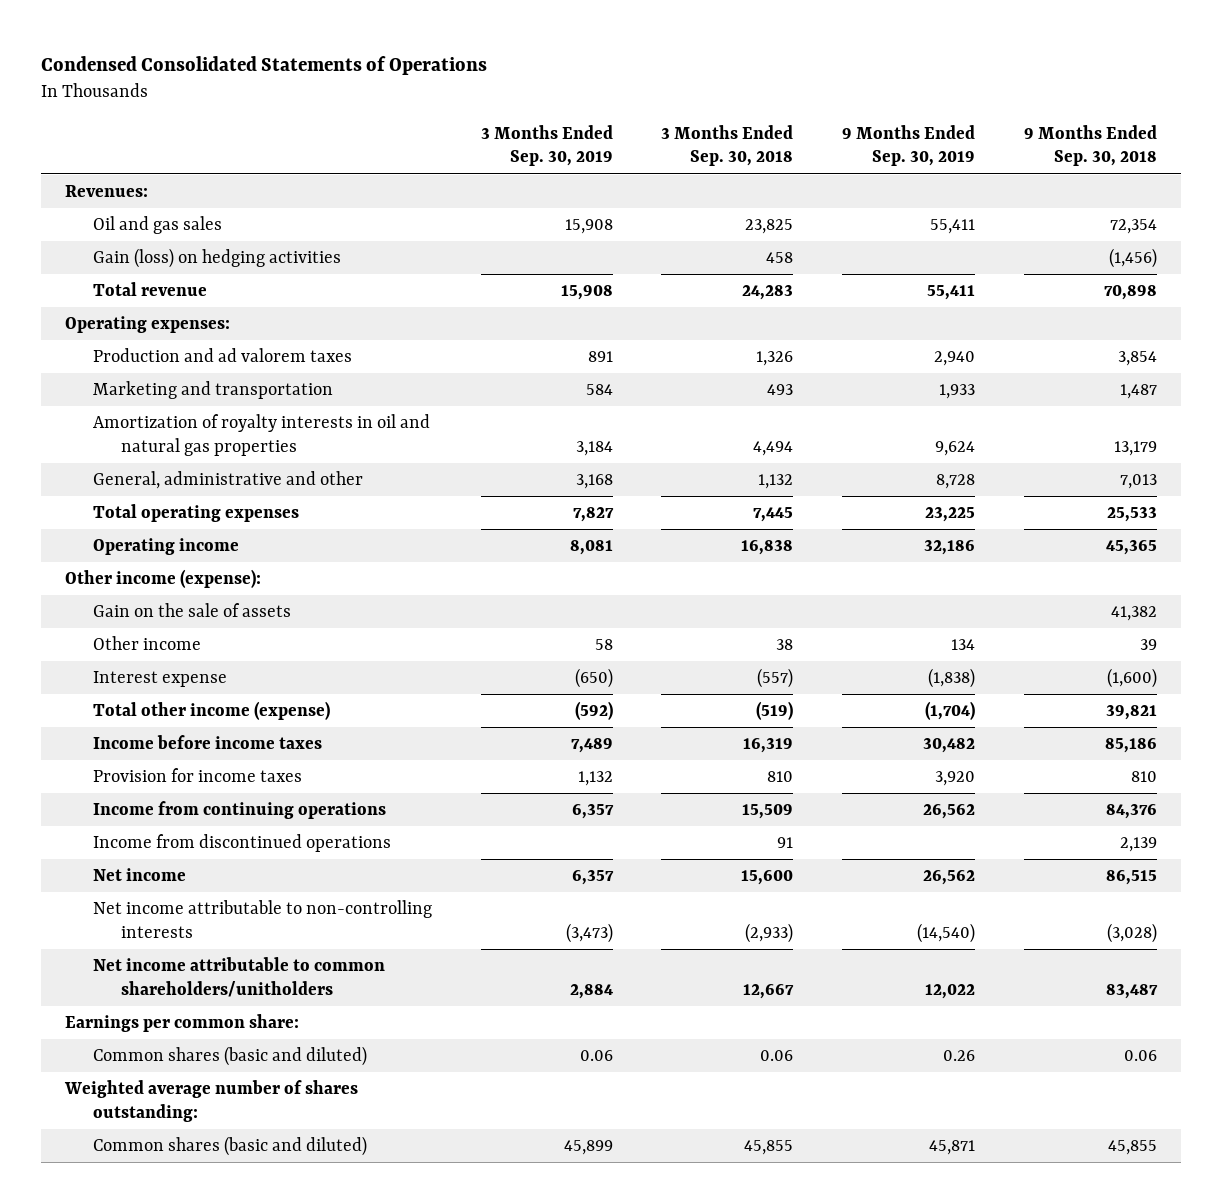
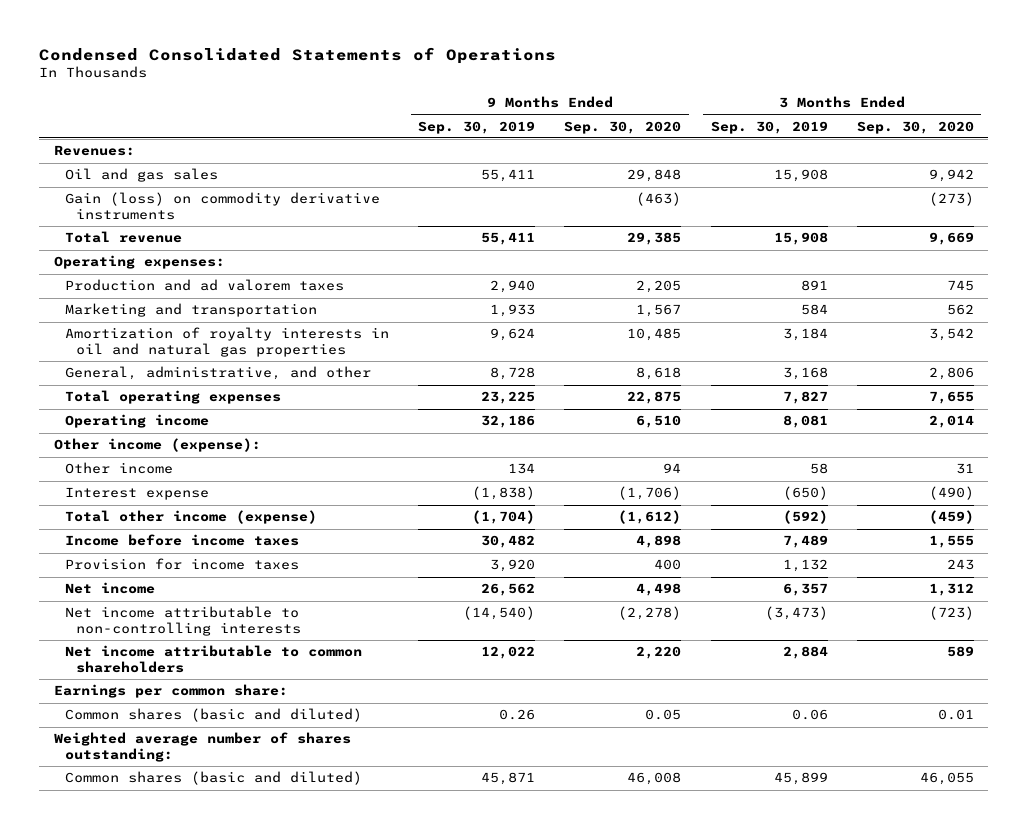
[661,124,794,167] 3 Months Ended Sep. 30, 2018 -> none
[1023,124,1157,167] 9 Months Ended Sep. 30, 2018 -> none
none -> [564,120,682,134] Sep. 30, 2020
none -> [856,120,974,134] Sep. 30, 2020
[93,248,342,269] Gain (loss) on hedging activities -> none
none -> [64,192,380,221] Gain (loss) on commodity derivative instruments
[93,471,364,490] General, administrative and other -> [64,366,371,381] General, administrative, and other
[93,603,292,618] Gain on the sale of assets -> none
[93,801,387,820] Income from continuing operations -> none
[93,834,392,853] Income from discontinued operations -> none
[93,957,386,997] Net income attributable to common shareholders/unitholders -> [64,645,362,674] Net income attributable to common shareholders

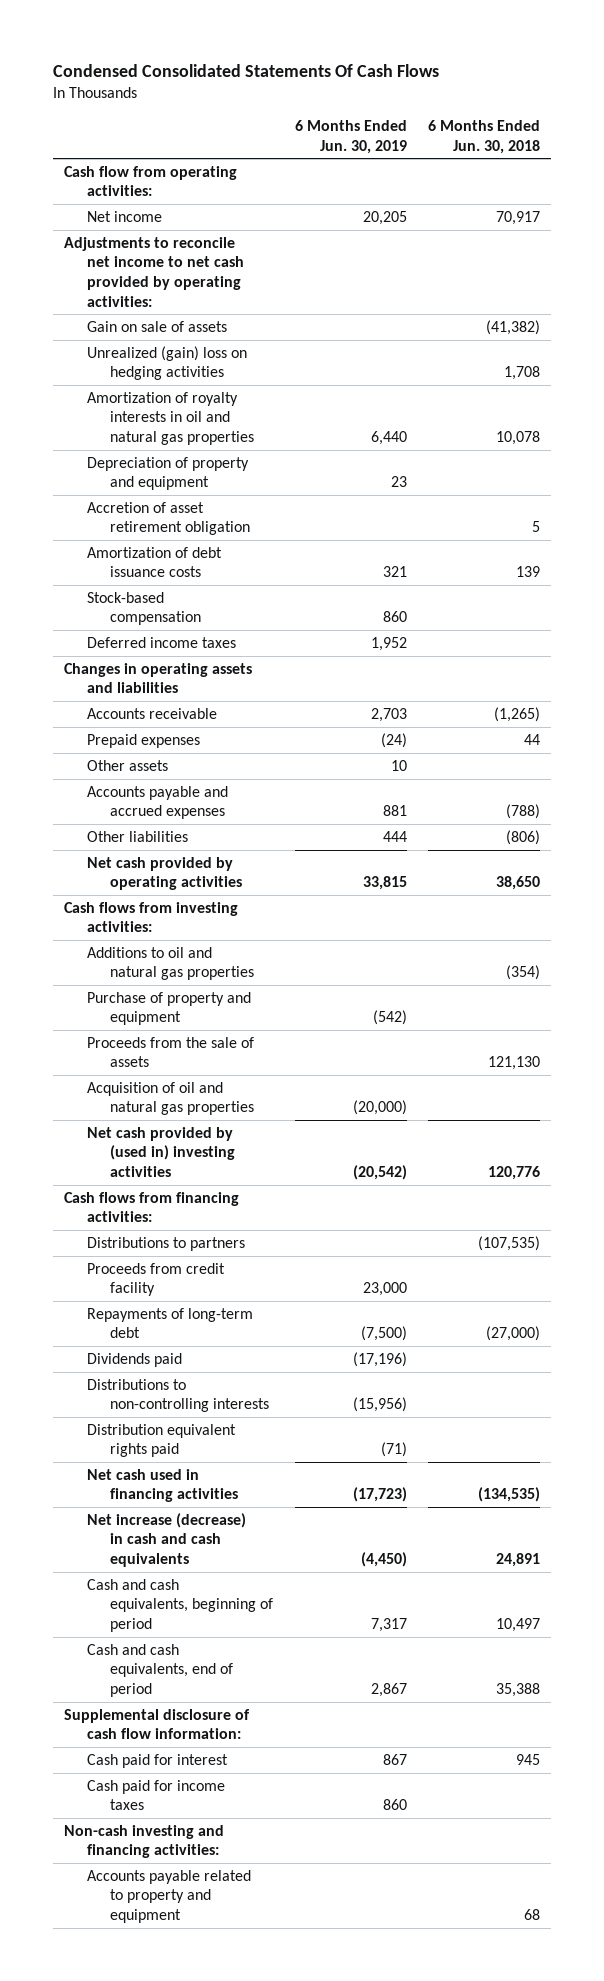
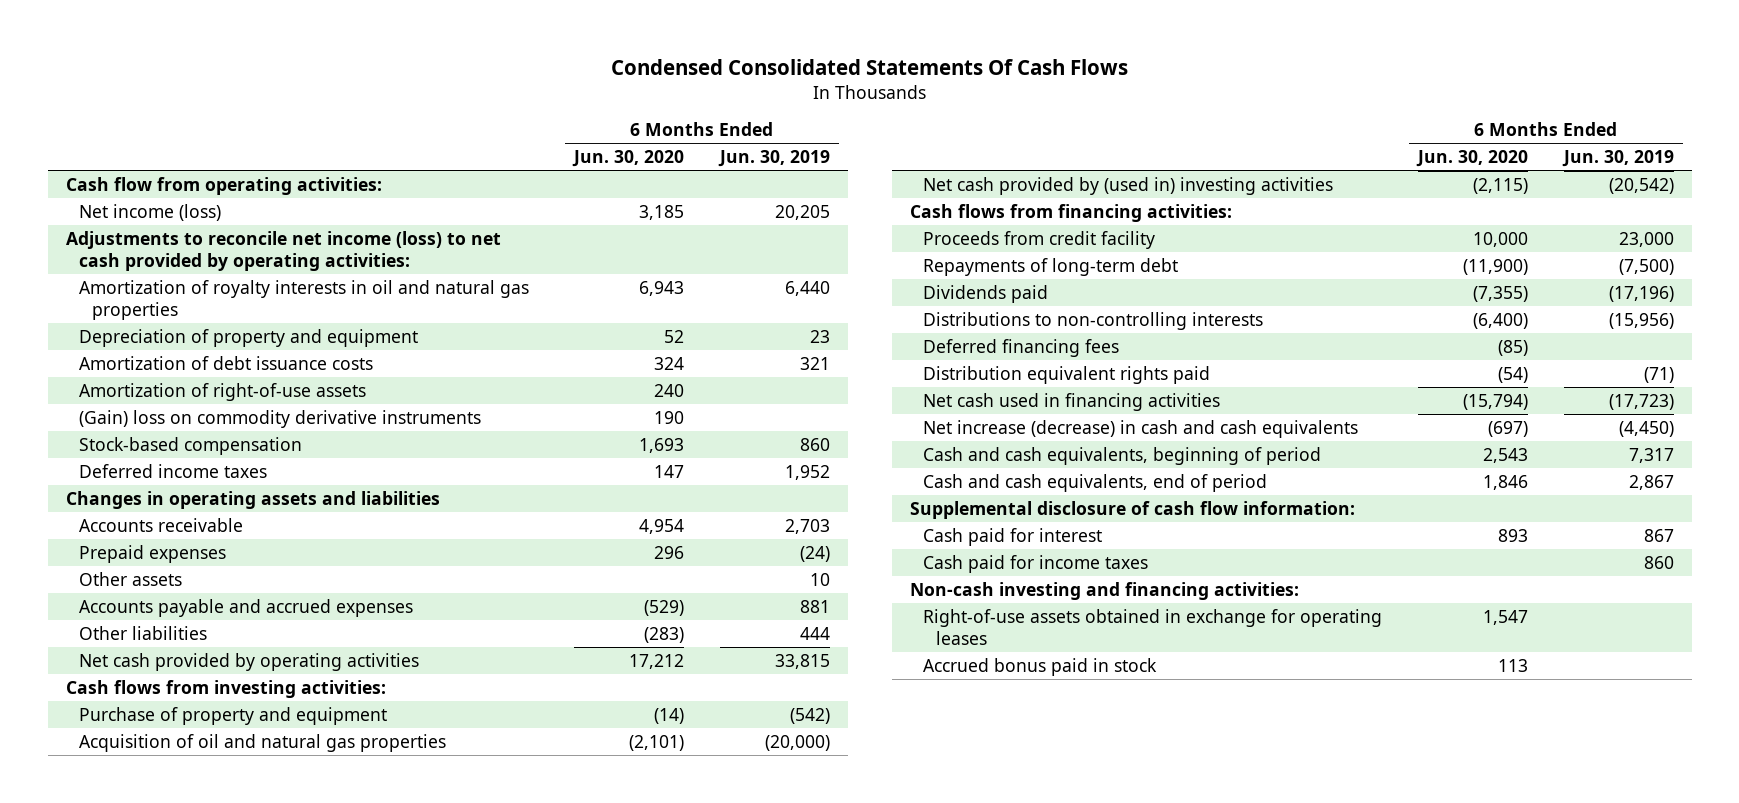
[428,120,541,154] 6 Months Ended Jun. 30, 2018 -> none
none -> [571,150,684,168] Jun. 30, 2020
[86,320,227,332] Gain on sale of assets -> none
[86,345,247,381] Unrealized (gain) loss on hedging activities -> none
[86,210,162,222] Net income -> [78,203,221,221] Net income (loss)
[63,236,244,307] Adjustments to reconcile net income to net cash provided by operating activities: -> [65,230,501,272] Adjustments to reconcile net income (loss) to net cash provided by operating activities:
[86,501,250,536] Accretion of asset retirement obligation -> none
none -> [78,382,366,401] Amortization of right-of-use assets
none -> [78,409,481,428] (Gain) loss on commodity derivative instruments
[86,946,254,981] Additions to oil and natural gas properties -> none
[86,1036,254,1068] Proceeds from the sale of assets -> none
[86,1236,245,1251] Distributions to partners -> none
none -> [922,338,1119,357] Deferred financing fees
[86,1869,251,1924] Accounts payable related to property and equipment -> none
none -> [922,608,1382,646] Right-of-use assets obtained in exchange for operating leases
none -> [922,657,1157,676] Accrued bonus paid in stock

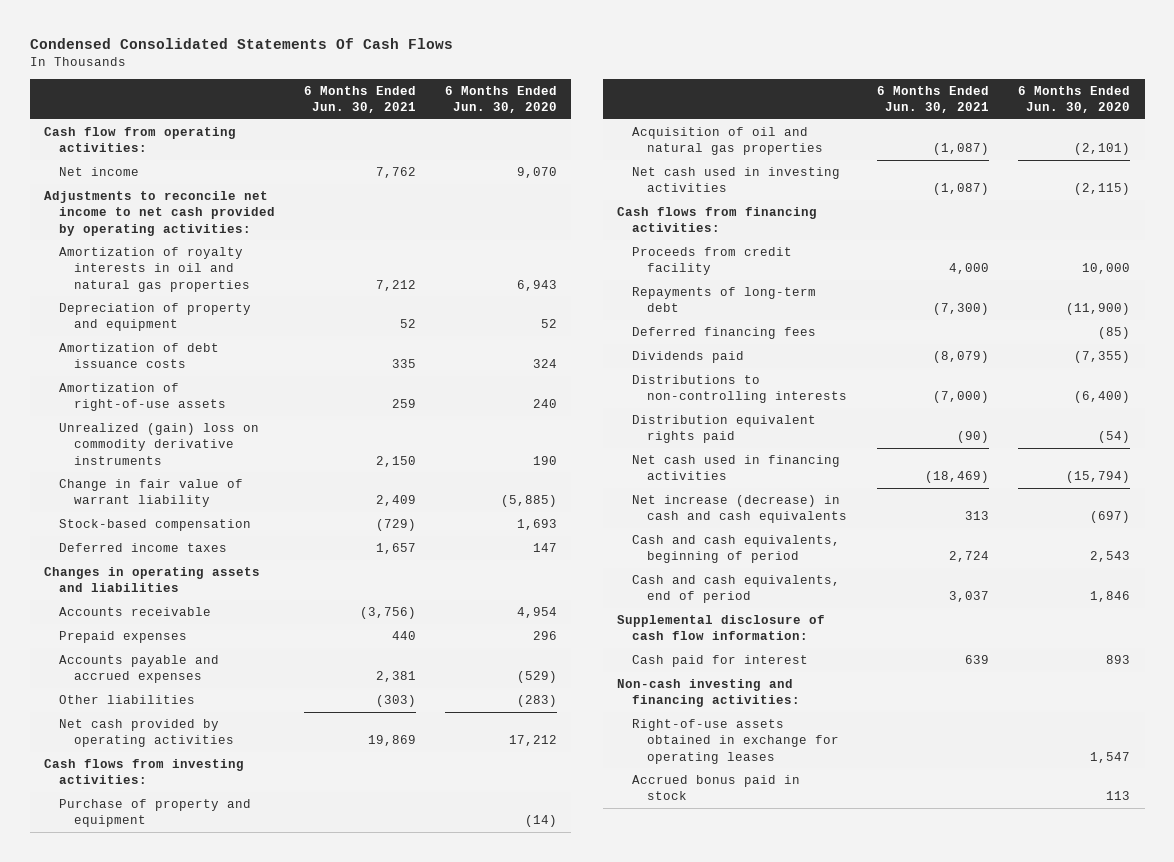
[717,150,830,168] Jun. 30, 2019 -> none
none -> [303,85,416,113] 6 Months Ended Jun. 30, 2021
[78,203,221,221] Net income (loss) -> [58,166,139,176] Net income
[638,204,684,220] 3,185 -> [516,166,557,178] 9,070
[65,230,501,272] Adjustments to reconcile net income (loss) to net cash provided by operating activities: -> [44,190,275,236] Adjustments to reconcile net income to net cash provided by operating activities:
[78,409,481,428] (Gain) loss on commodity derivative instruments -> [58,422,259,465] Unrealized (gain) loss on commodity derivative instruments
none -> [58,478,243,508] Change in fair value of warrant liability
[78,571,182,586] Other assets -> none
[922,176,1333,195] Net cash provided by (used in) investing activities -> [632,166,841,193] Net cash used in investing activities
[922,338,1119,357] Deferred financing fees -> [632,326,817,339] Deferred financing fees
[922,554,1148,573] Cash paid for income taxes -> none

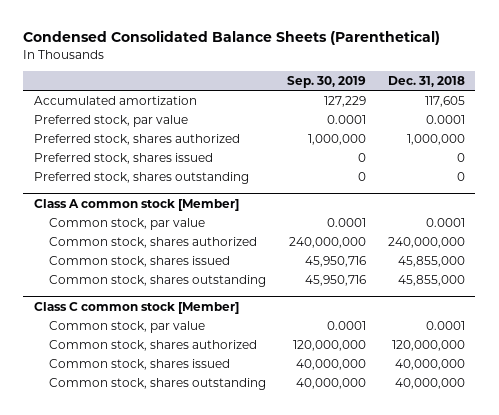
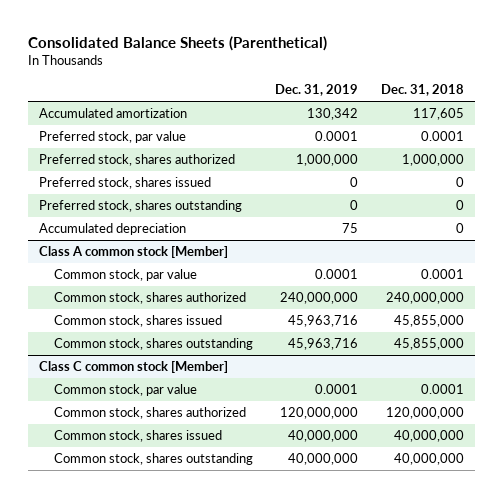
[23,30,441,46] Condensed Consolidated Balance Sheets (Parenthetical) -> [27,35,327,51] Consolidated Balance Sheets (Parenthetical)
[287,75,367,88] Sep. 30, 2019 -> none
none -> [275,84,359,97] Dec. 31, 2019
none -> [38,223,186,236] Accumulated depreciation

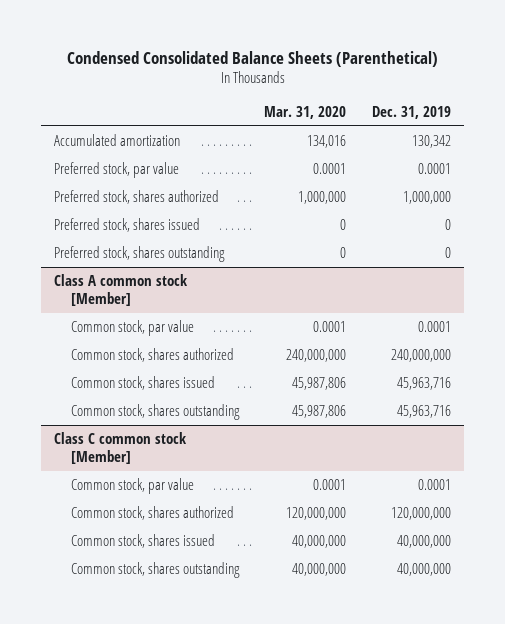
[27,35,327,51] Consolidated Balance Sheets (Parenthetical) -> [66,50,438,67] Condensed Consolidated Balance Sheets (Parenthetical)
[380,84,464,97] Dec. 31, 2018 -> none
none -> [264,106,347,120] Mar. 31, 2020
[38,223,186,236] Accumulated depreciation -> none

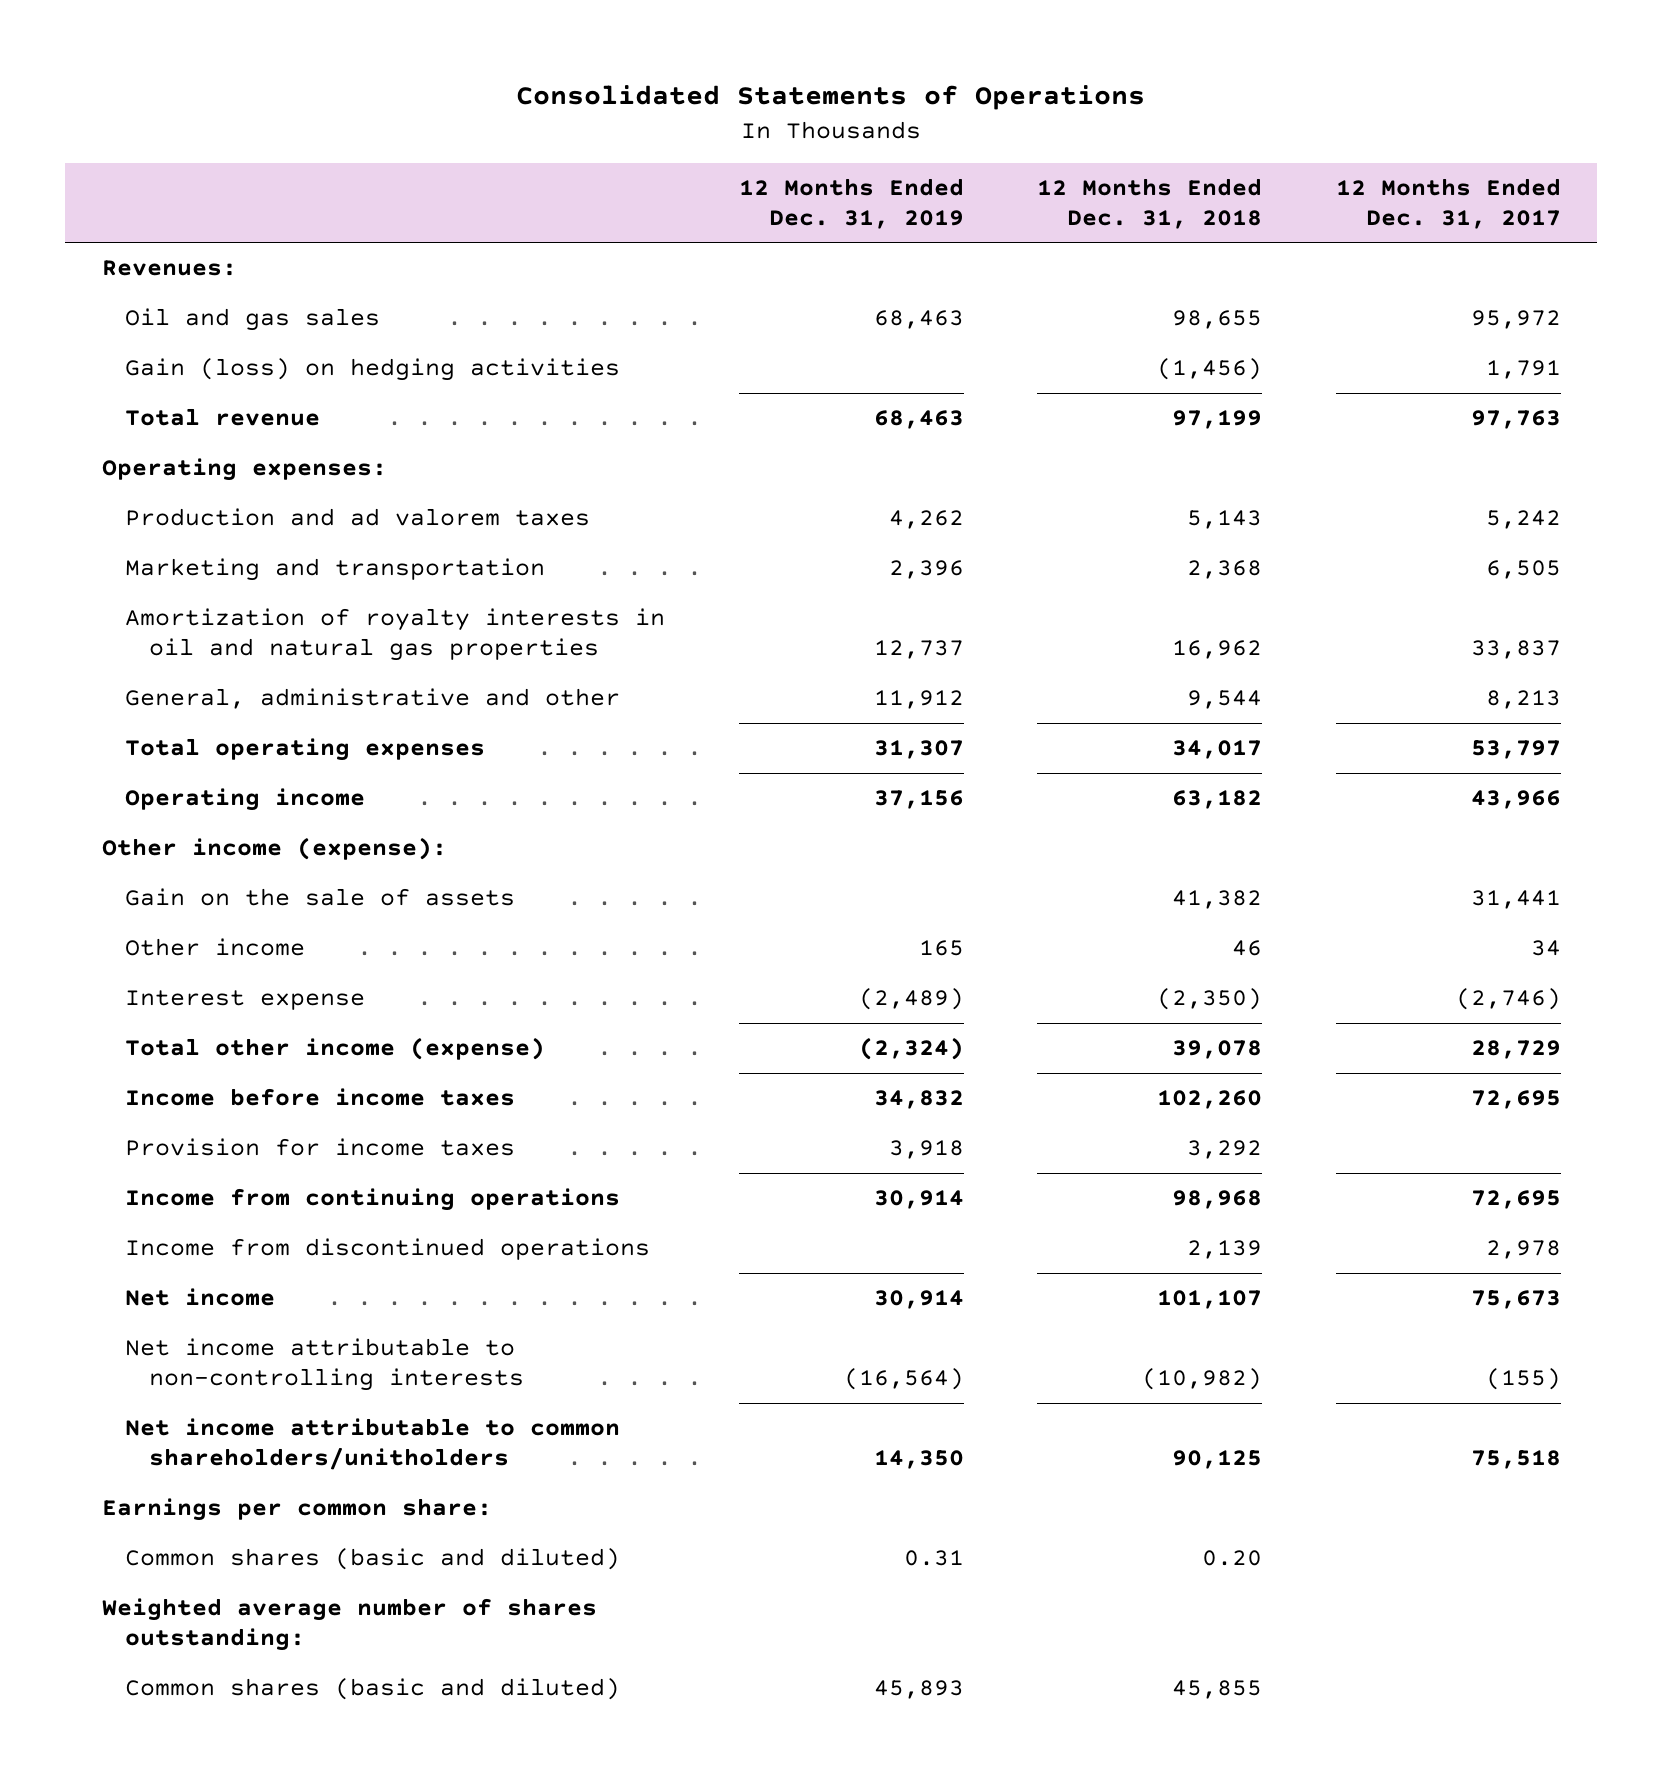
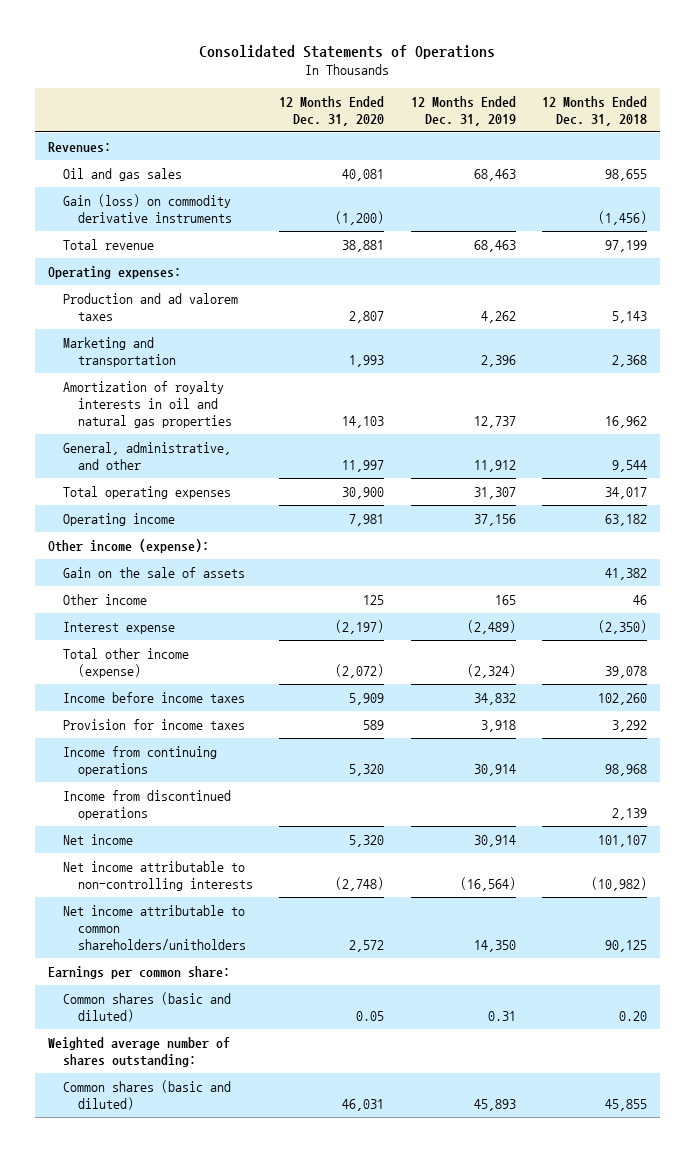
[1335,177,1561,229] 12 Months Ended Dec. 31, 2017 -> none
none -> [279,95,385,126] 12 Months Ended Dec. 31, 2020
[125,358,621,382] Gain (loss) on hedging activities -> [62,193,233,223] Gain (loss) on commodity derivative instruments
[125,688,621,710] General, administrative and other -> [62,441,231,470] General, administrative, and other

